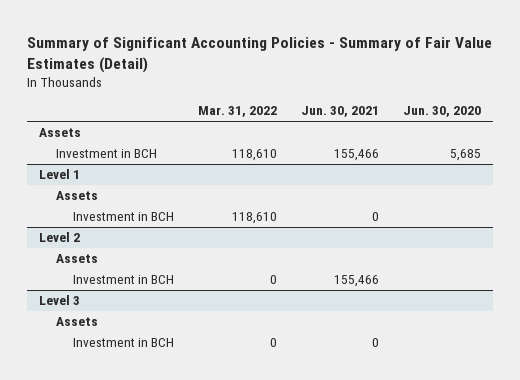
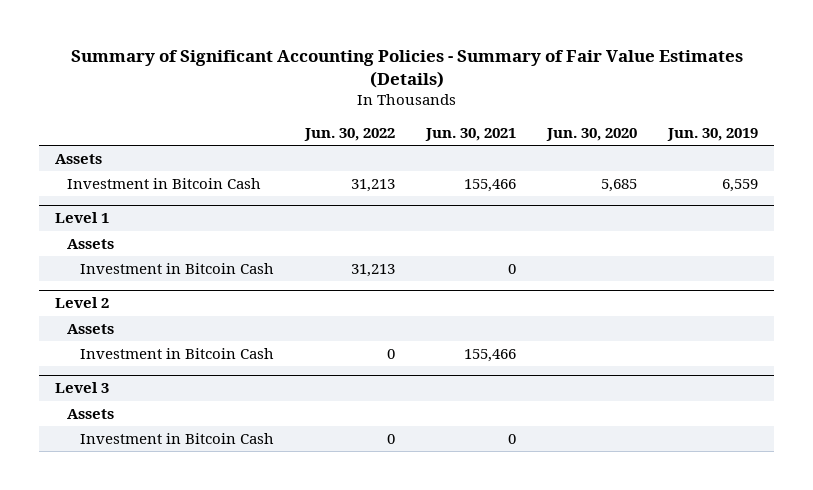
[27,36,493,73] Summary of Significant Accounting Policies - Summary of Fair Value Estimates (Detail) -> [70,50,743,89] Summary of Significant Accounting Policies - Summary of Fair Value Estimates (Details)
[197,106,277,118] Mar. 31, 2022 -> none
none -> [303,128,395,142] Jun. 30, 2022
none -> [667,128,759,142] Jun. 30, 2019
[56,149,158,159] Investment in BCH -> [67,177,262,189] Investment in Bitcoin Cash
[72,212,174,222] Investment in BCH -> [79,262,274,274] Investment in Bitcoin Cash
[72,275,174,285] Investment in BCH -> [79,347,274,359] Investment in Bitcoin Cash
[72,338,174,348] Investment in BCH -> [79,432,274,444] Investment in Bitcoin Cash

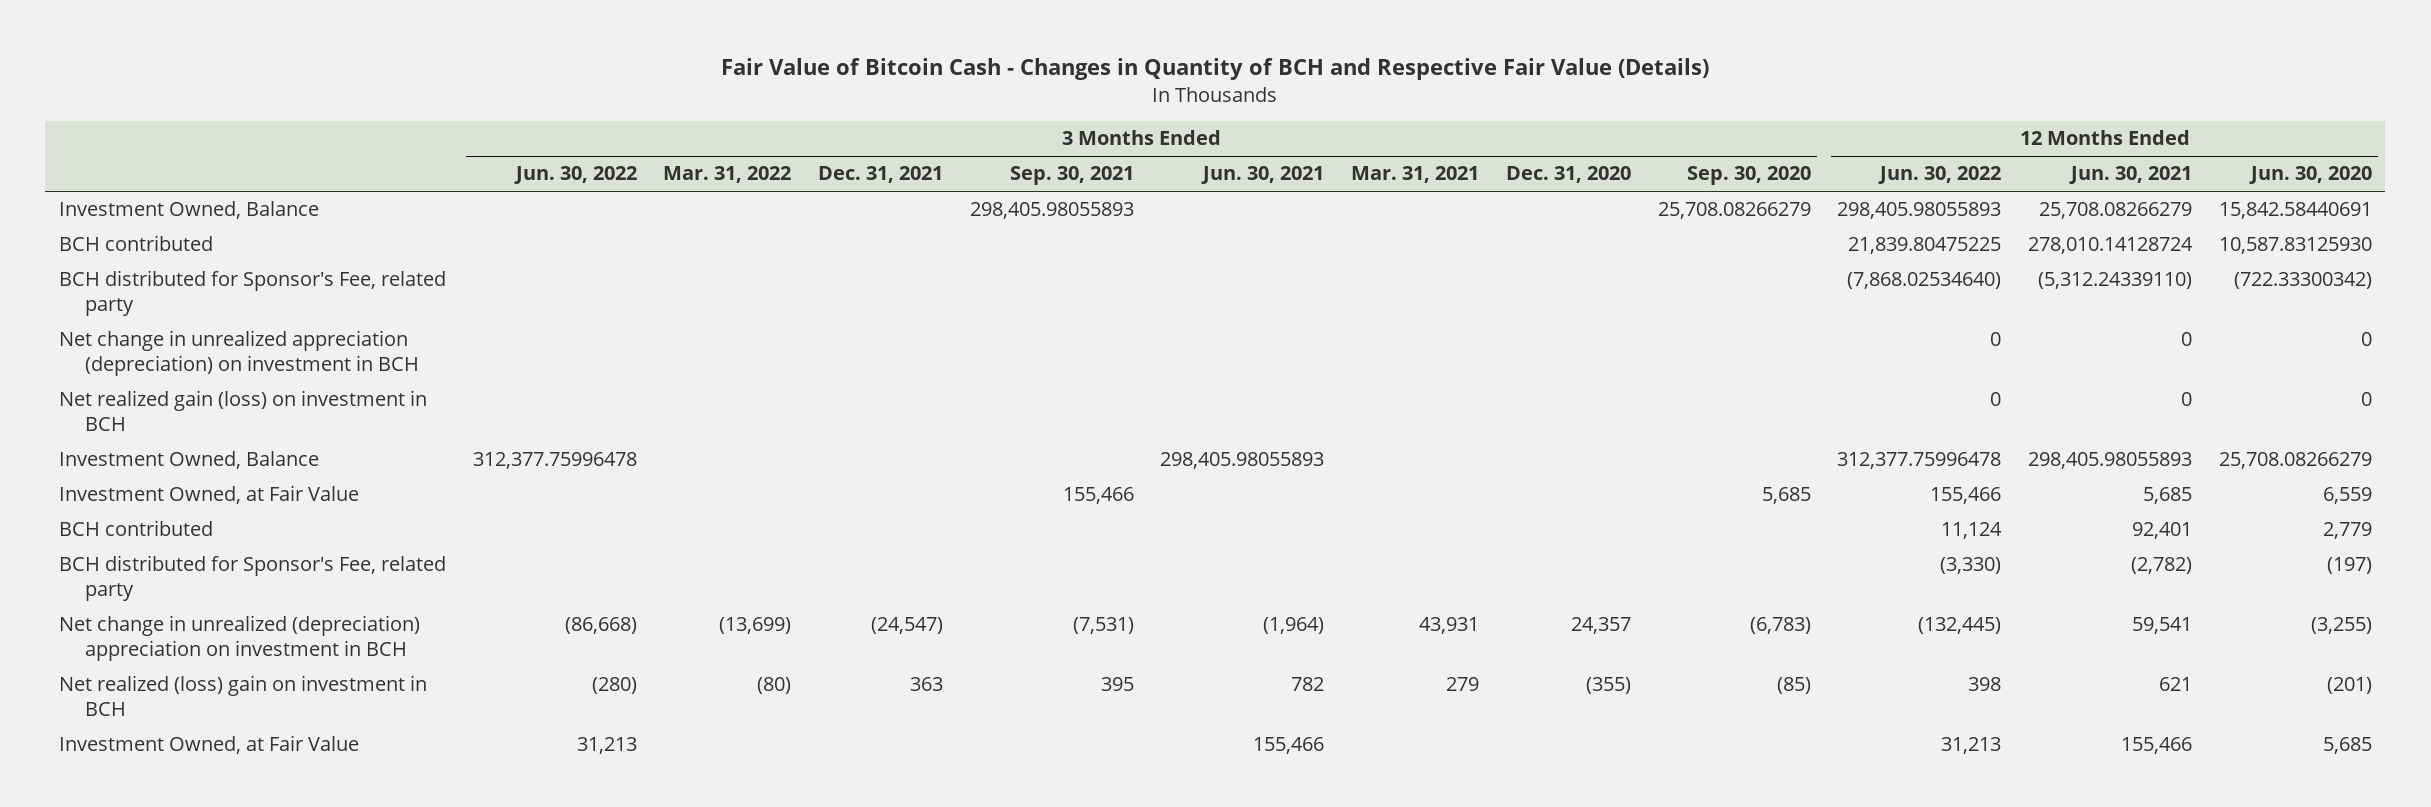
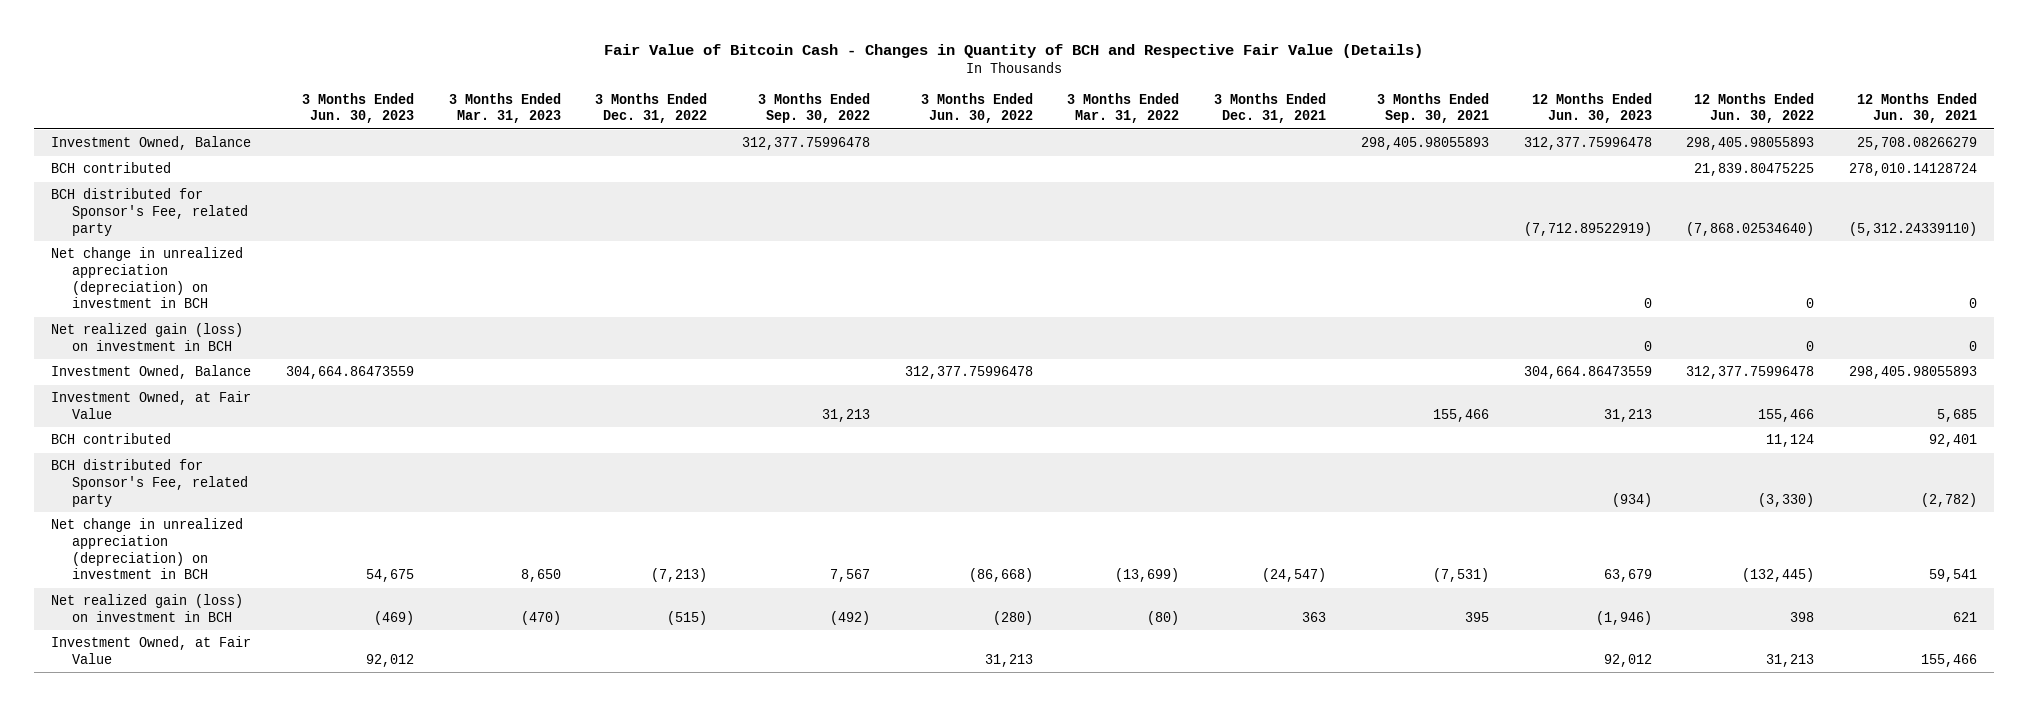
[1201,166,1325,185] Jun. 30, 2021 -> none
[1351,166,1480,184] Mar. 31, 2021 -> none
[1505,166,1631,184] Dec. 31, 2020 -> none
[1686,166,1811,186] Sep. 30, 2020 -> none
[2248,166,2372,185] Jun. 30, 2020 -> none
none -> [301,92,414,124] 3 Months Ended Jun. 30, 2023
none -> [448,92,561,124] 3 Months Ended Mar. 31, 2023
none -> [595,92,708,124] 3 Months Ended Dec. 31, 2022
none -> [757,92,870,124] 3 Months Ended Sep. 30, 2022
none -> [1531,92,1652,124] 12 Months Ended Jun. 30, 2023
[58,615,420,662] Net change in unrealized (depreciation) appreciation on investment in BCH -> [51,518,244,580] Net change in unrealized appreciation (depreciation) on investment in BCH
[58,675,427,717] Net realized (loss) gain on investment in BCH -> [51,594,244,622] Net realized gain (loss) on investment in BCH

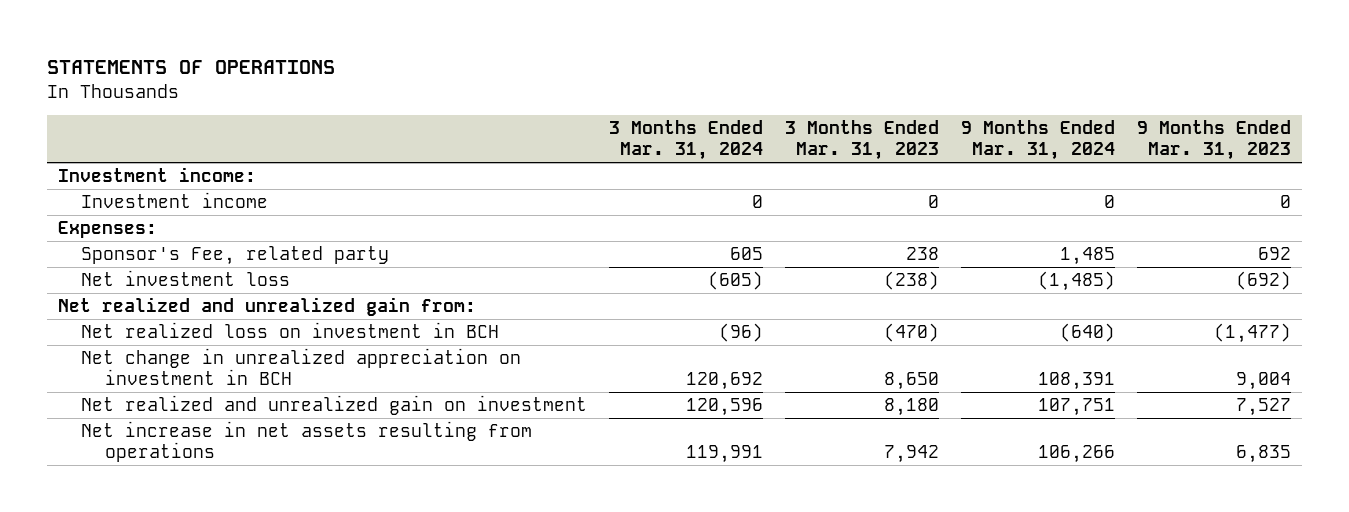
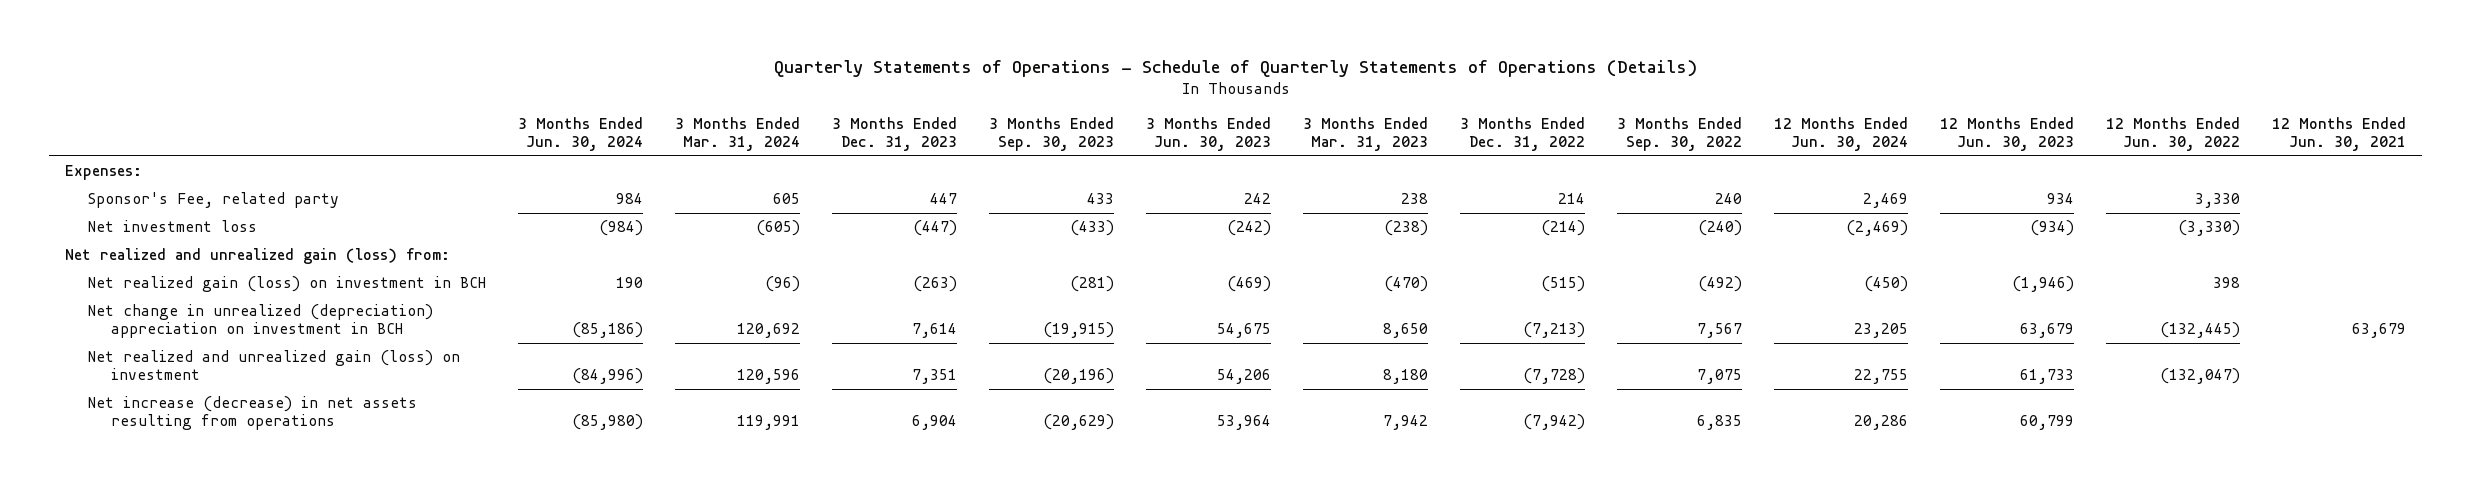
[46,60,335,75] STATEMENTS OF OPERATIONS -> [773,59,1697,77] Quarterly Statements of Operations - Schedule of Quarterly Statements of Operations (Details)
[961,120,1116,161] 9 Months Ended Mar. 31, 2024 -> none
[1137,120,1292,161] 9 Months Ended Mar. 31, 2023 -> none
none -> [517,116,643,151] 3 Months Ended Jun. 30, 2024
none -> [831,116,957,151] 3 Months Ended Dec. 31, 2023
none -> [988,116,1114,151] 3 Months Ended Sep. 30, 2023
none -> [1145,116,1271,151] 3 Months Ended Jun. 30, 2023
none -> [1460,116,1586,151] 3 Months Ended Dec. 31, 2022
none -> [1617,116,1743,151] 3 Months Ended Sep. 30, 2022
none -> [1774,116,1909,151] 12 Months Ended Jun. 30, 2024
none -> [1940,116,2075,151] 12 Months Ended Jun. 30, 2023
none -> [2106,116,2241,151] 12 Months Ended Jun. 30, 2022
none -> [2272,116,2407,151] 12 Months Ended Jun. 30, 2021
[57,167,256,183] Investment income: -> none
[81,192,269,209] Investment income -> none
[57,297,476,317] Net realized and unrealized gain from: -> [64,248,450,265] Net realized and unrealized gain (loss) from:
[81,322,500,339] Net realized loss on investment in BCH -> [87,276,486,293] Net realized gain (loss) on investment in BCH
[81,348,522,386] Net change in unrealized appreciation on investment in BCH -> [87,304,433,339] Net change in unrealized (depreciation) appreciation on investment in BCH
[81,395,588,416] Net realized and unrealized gain on investment -> [87,350,460,381] Net realized and unrealized gain (loss) on investment
[81,421,533,463] Net increase in net assets resulting from operations -> [87,396,417,431] Net increase (decrease) in net assets resulting from operations

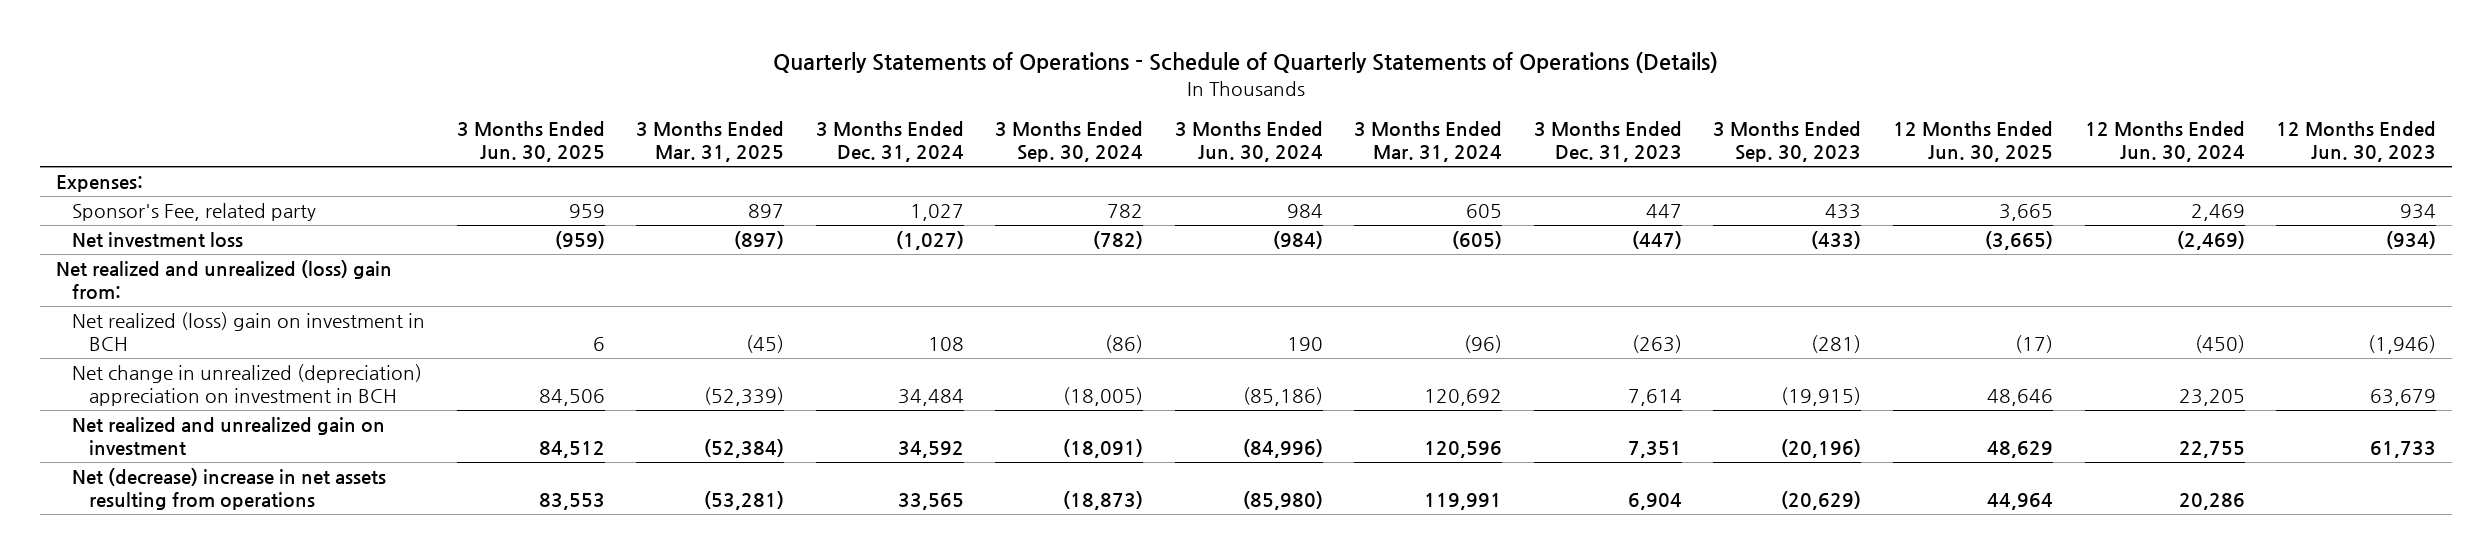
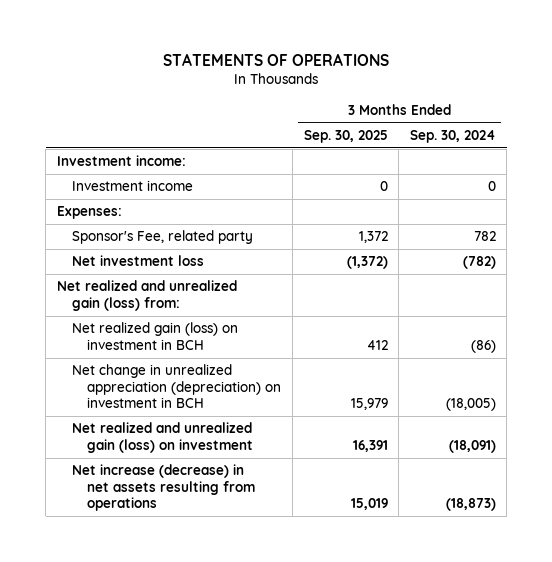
[772,52,1718,74] Quarterly Statements of Operations - Schedule of Quarterly Statements of Operations (Details) -> [163,53,390,67] STATEMENTS OF OPERATIONS
[456,121,605,162] 3 Months Ended Jun. 30, 2025 -> none
[636,121,785,162] 3 Months Ended Mar. 31, 2025 -> none
[815,121,964,162] 3 Months Ended Dec. 31, 2024 -> none
[1174,121,1323,162] 3 Months Ended Jun. 30, 2024 -> none
[1354,121,1503,162] 3 Months Ended Mar. 31, 2024 -> none
[1533,121,1682,162] 3 Months Ended Dec. 31, 2023 -> none
[1713,121,1862,162] 3 Months Ended Sep. 30, 2023 -> none
[1893,121,2054,162] 12 Months Ended Jun. 30, 2025 -> none
[2084,121,2245,162] 12 Months Ended Jun. 30, 2024 -> none
[2276,121,2437,162] 12 Months Ended Jun. 30, 2023 -> none
none -> [303,129,388,143] Sep. 30, 2025
none -> [56,155,186,167] Investment income:
none -> [72,180,194,192] Investment income
[55,260,392,300] Net realized and unrealized (loss) gain from: -> [56,280,237,311] Net realized and unrealized gain (loss) from:
[72,312,426,352] Net realized (loss) gain on investment in BCH -> [72,322,239,350] Net realized gain (loss) on investment in BCH
[72,364,423,407] Net change in unrealized (depreciation) appreciation on investment in BCH -> [72,364,282,408] Net change in unrealized appreciation (depreciation) on investment in BCH
[72,417,386,456] Net realized and unrealized gain on investment -> [72,422,254,453] Net realized and unrealized gain (loss) on investment
[72,468,387,511] Net (decrease) increase in net assets resulting from operations -> [72,464,256,511] Net increase (decrease) in net assets resulting from operations

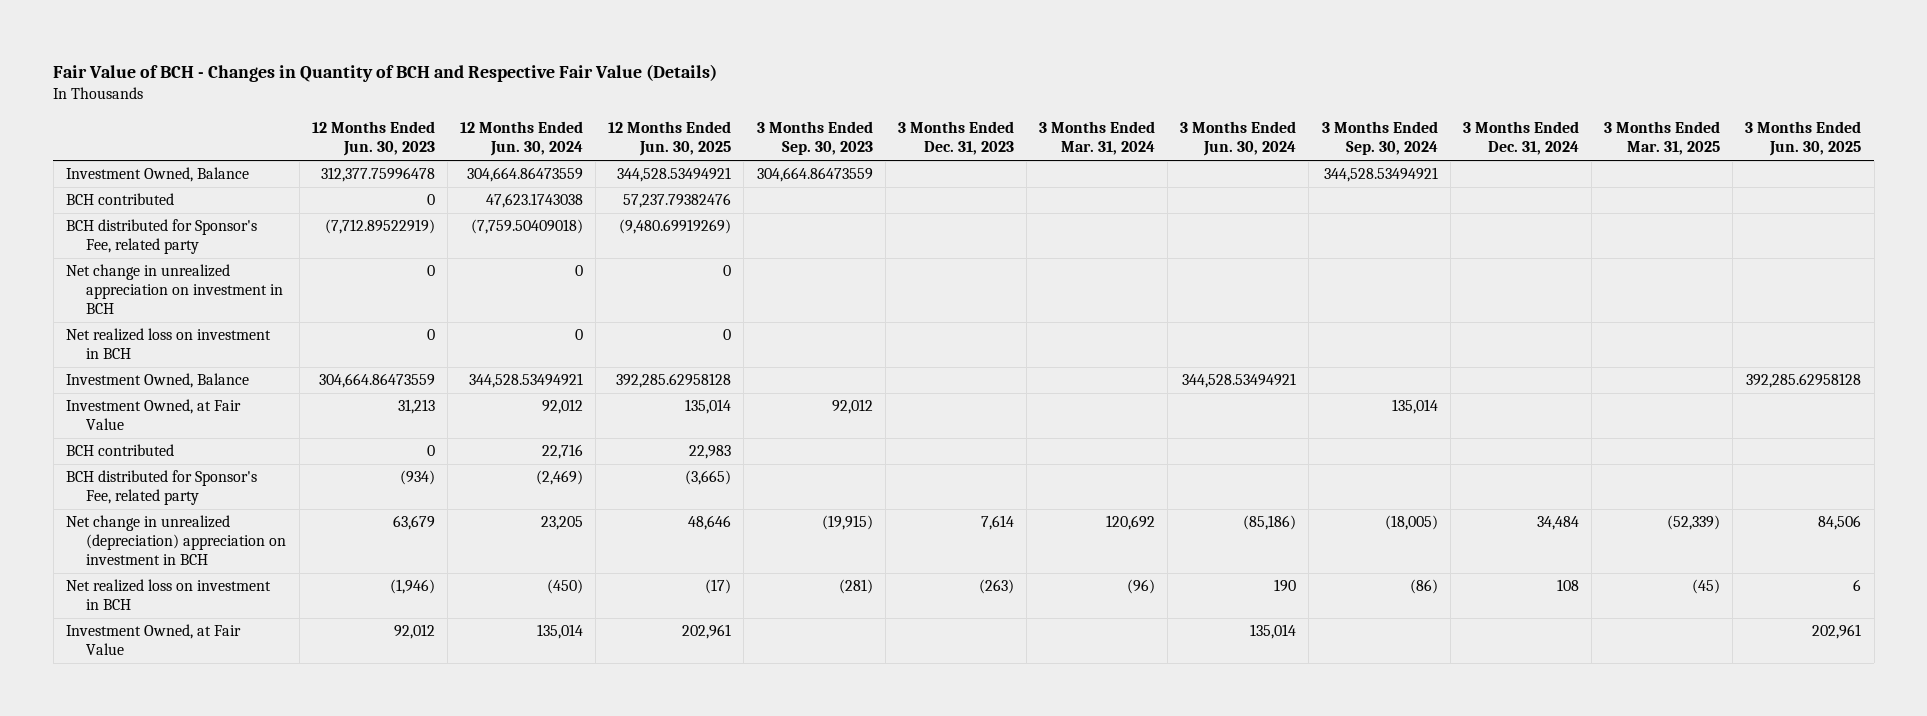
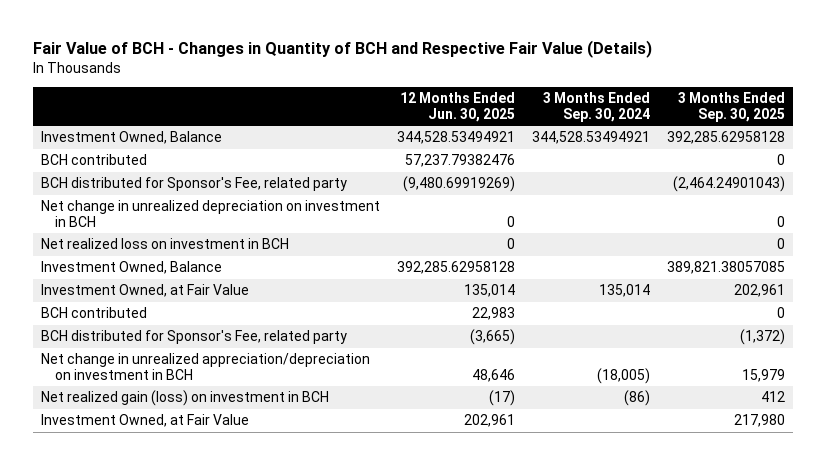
[311,121,435,157] 12 Months Ended Jun. 30, 2023 -> none
[459,121,583,157] 12 Months Ended Jun. 30, 2024 -> none
[756,121,873,156] 3 Months Ended Sep. 30, 2023 -> none
[897,121,1014,156] 3 Months Ended Dec. 31, 2023 -> none
[1039,121,1156,156] 3 Months Ended Mar. 31, 2024 -> none
[1180,121,1297,157] 3 Months Ended Jun. 30, 2024 -> none
[1462,121,1579,156] 3 Months Ended Dec. 31, 2024 -> none
[1604,121,1721,156] 3 Months Ended Mar. 31, 2025 -> none
[1745,121,1862,157] 3 Months Ended Jun. 30, 2025 -> none
none -> [677,91,785,122] 3 Months Ended Sep. 30, 2025
[66,264,284,315] Net change in unrealized appreciation on investment in BCH -> [41,200,381,228] Net change in unrealized depreciation on investment in BCH
[66,515,287,566] Net change in unrealized (depreciation) appreciation on investment in BCH -> [41,353,371,381] Net change in unrealized appreciation/depreciation on investment in BCH
[66,579,272,611] Net realized loss on investment in BCH -> [41,390,330,407] Net realized gain (loss) on investment in BCH

